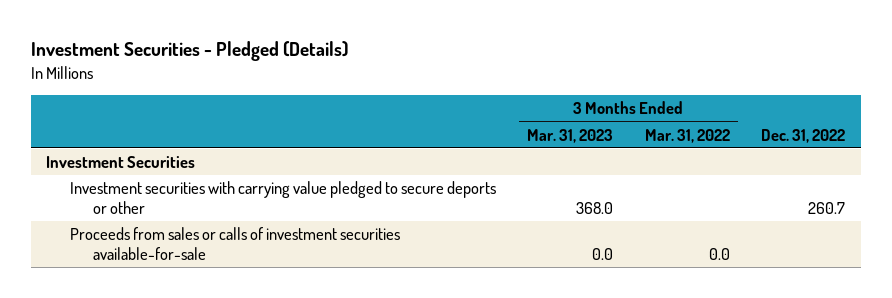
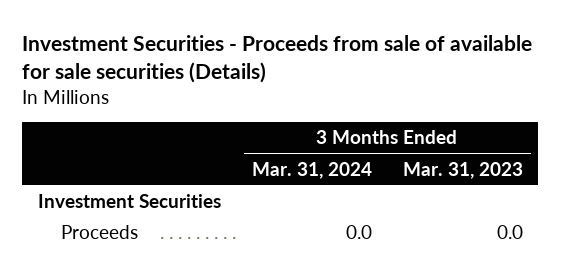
[30,41,348,62] Investment Securities - Pledged (Details) -> [22,34,533,84] Investment Securities - Proceeds from sale of available for sale securities (Details)
[644,128,730,143] Mar. 31, 2022 -> none
[761,128,846,143] Dec. 31, 2022 -> none
none -> [251,161,372,179] Mar. 31, 2024
[69,181,496,215] Investment securities with carrying value pledged to secure deports or other -> none
[69,227,400,261] Proceeds from sales or calls of investment securities available-for-sale -> [61,225,139,240] Proceeds

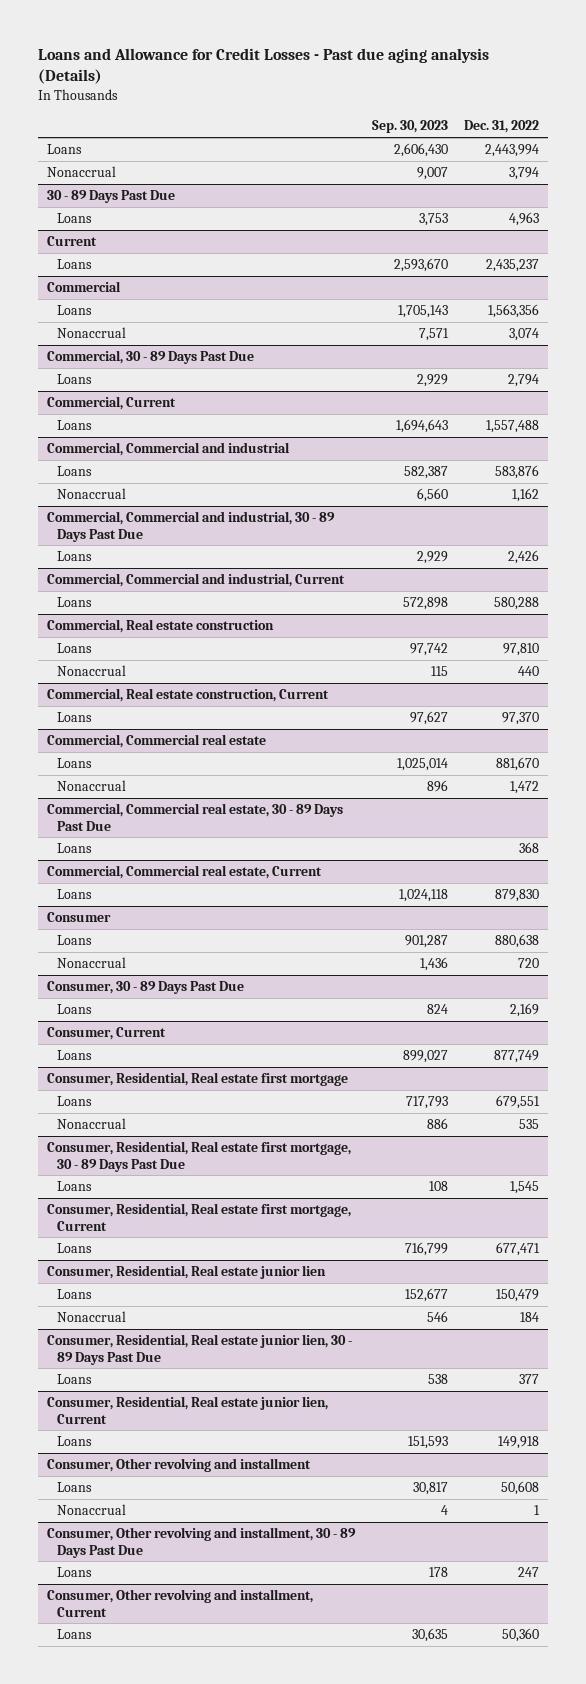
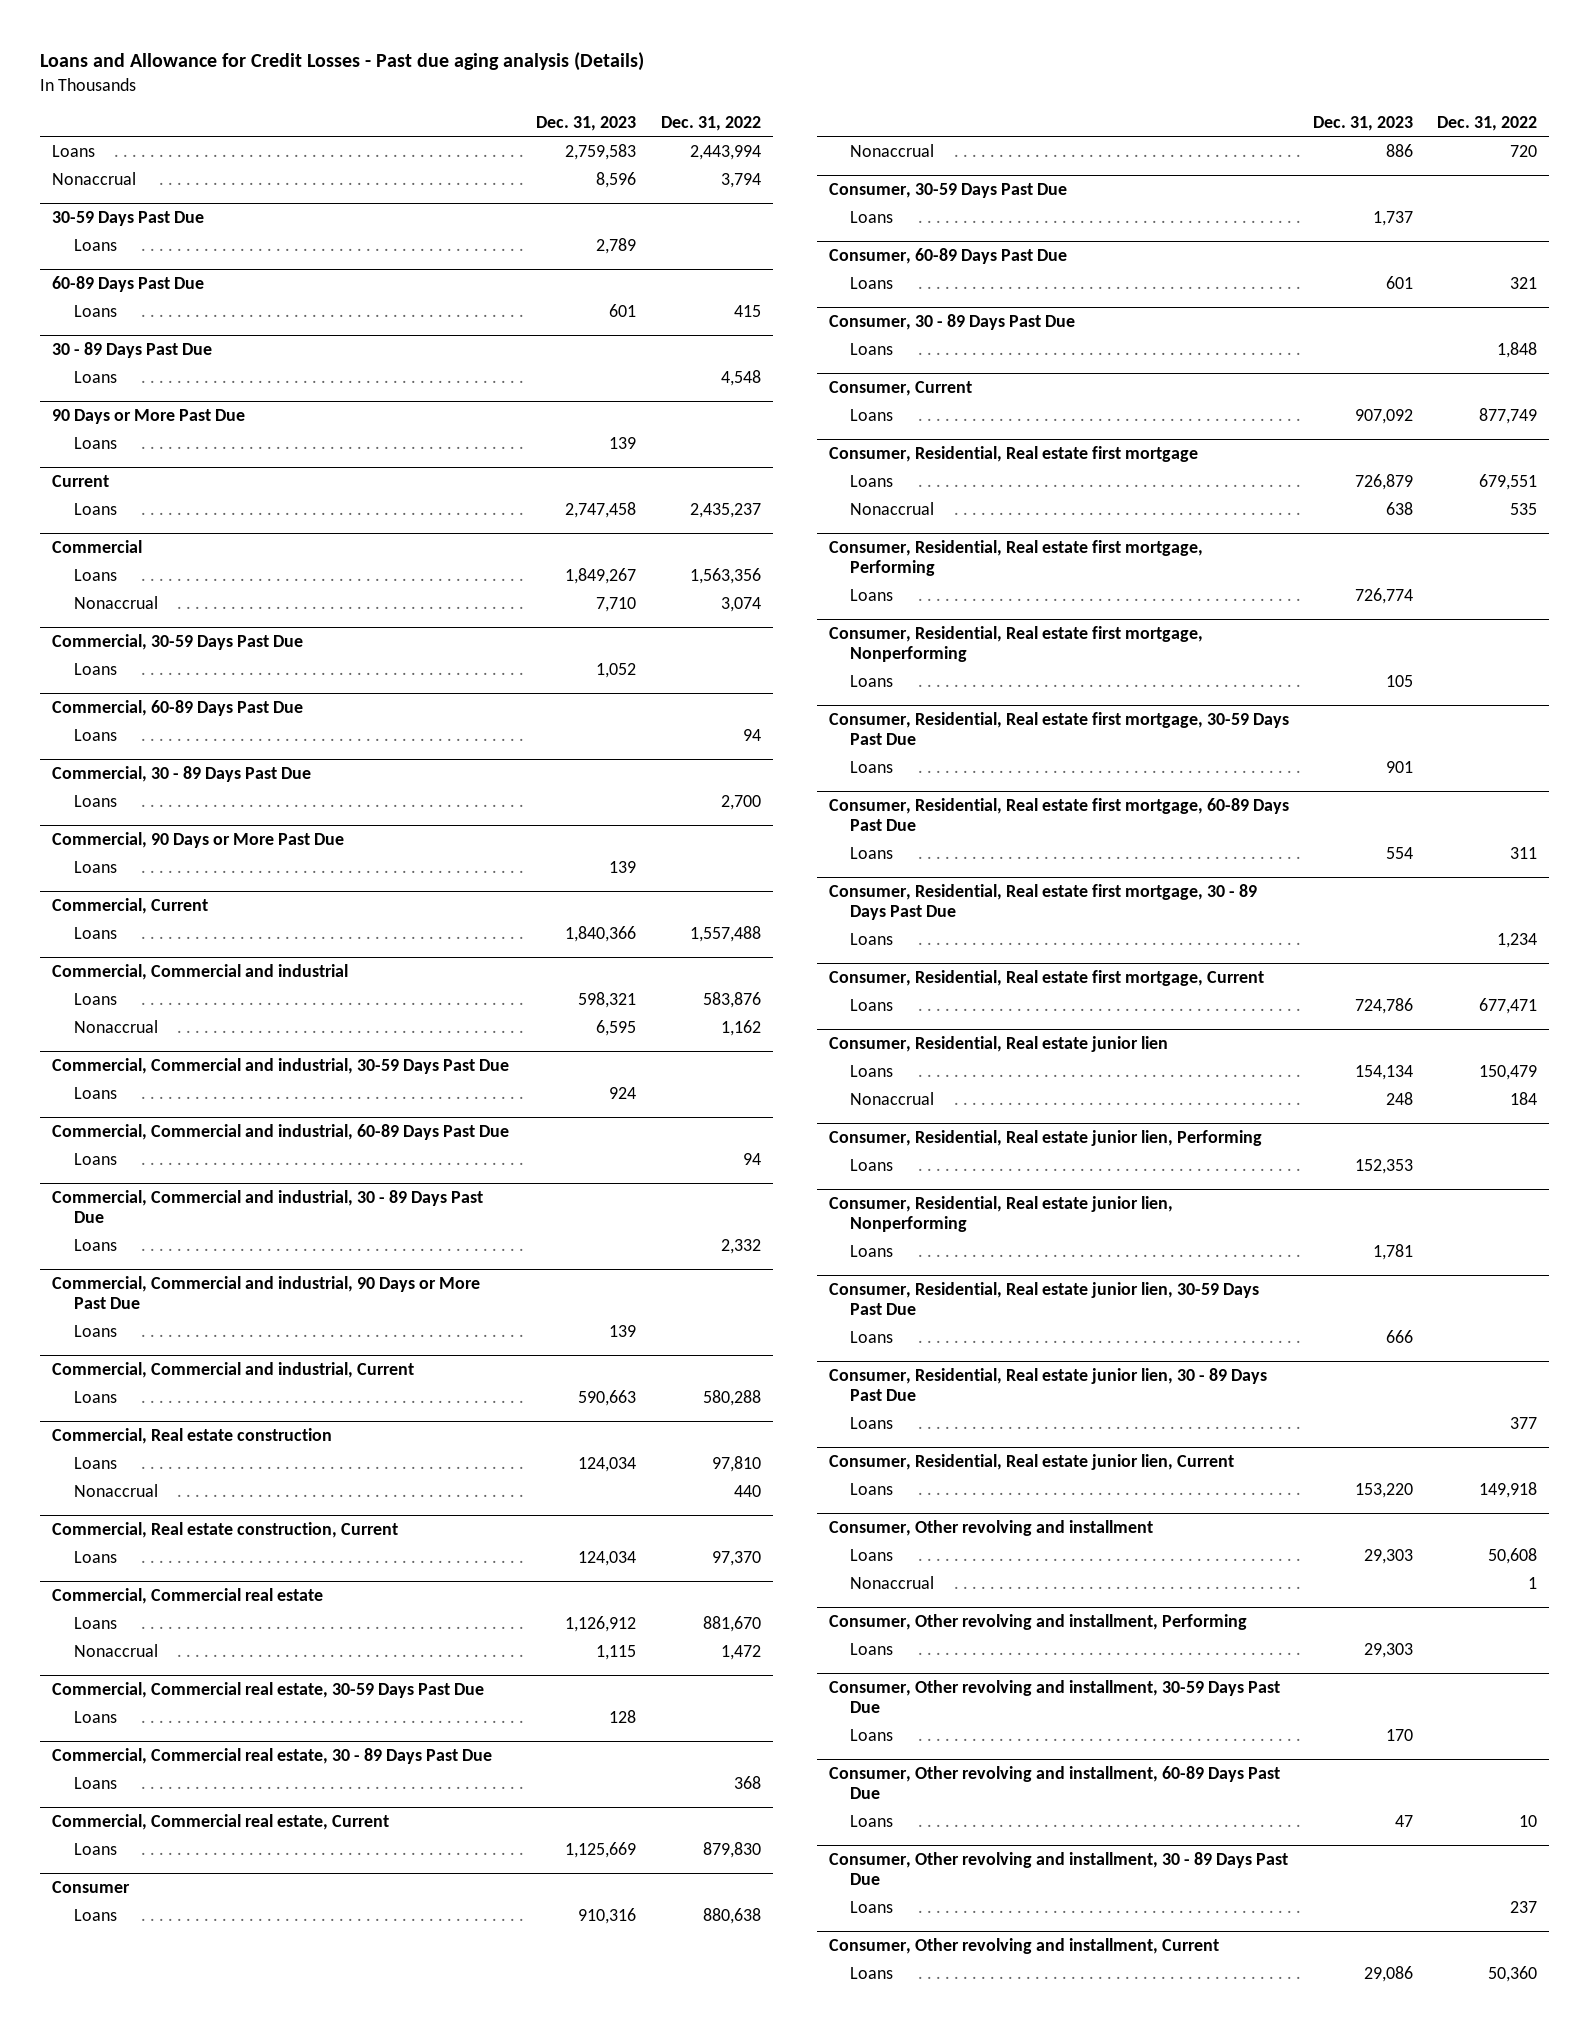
[371,120,448,134] Sep. 30, 2023 -> none
none -> [536,116,637,132] Dec. 31, 2023
none -> [52,210,205,226] 30-59 Days Past Due
none -> [73,238,117,251] Loans
none -> [52,275,205,292] 60-89 Days Past Due
none -> [73,304,117,317] Loans
[509,212,540,227] 4,963 -> [720,369,761,386] 4,548
none -> [52,408,246,424] 90 Days or More Past Due
none -> [73,436,117,449] Loans
none -> [52,633,304,650] Commercial, 30-59 Days Past Due
none -> [73,662,117,675] Loans
none -> [52,699,304,716] Commercial, 60-89 Days Past Due
none -> [73,728,117,741] Loans
[508,374,540,388] 2,794 -> [720,794,761,810] 2,700
none -> [52,831,345,848] Commercial, 90 Days or More Past Due
none -> [73,860,117,873] Loans
none -> [52,1057,510,1074] Commercial, Commercial and industrial, 30-59 Days Past Due
none -> [73,1086,117,1099] Loans
none -> [52,1123,510,1140] Commercial, Commercial and industrial, 60-89 Days Past Due
none -> [73,1152,117,1165] Loans
[508,550,540,565] 2,426 -> [720,1238,761,1254] 2,332
none -> [52,1275,481,1310] Commercial, Commercial and industrial, 90 Days or More Past Due
none -> [73,1324,117,1337] Loans
none -> [52,1681,485,1698] Commercial, Commercial real estate, 30-59 Days Past Due
none -> [73,1710,117,1723] Loans
none -> [828,182,1067,198] Consumer, 30-59 Days Past Due
none -> [850,210,894,223] Loans
none -> [828,247,1067,264] Consumer, 60-89 Days Past Due
none -> [850,276,894,289] Loans
[510,1003,540,1018] 2,169 -> [1497,341,1538,358] 1,848
none -> [828,539,1203,577] Consumer, Residential, Real estate first mortgage, Performing
none -> [850,588,894,601] Loans
none -> [828,625,1203,663] Consumer, Residential, Real estate first mortgage, Nonperforming
none -> [850,674,894,687] Loans
none -> [828,711,1289,746] Consumer, Residential, Real estate first mortgage, 30-59 Days Past Due
none -> [850,760,894,773] Loans
none -> [828,797,1289,832] Consumer, Residential, Real estate first mortgage, 60-89 Days Past Due
none -> [850,846,894,859] Loans
[510,1181,540,1195] 1,545 -> [1497,932,1538,948] 1,234
none -> [828,1129,1262,1146] Consumer, Residential, Real estate junior lien, Performing
none -> [850,1158,894,1171] Loans
none -> [828,1195,1173,1233] Consumer, Residential, Real estate junior lien, Nonperforming
none -> [850,1244,894,1257] Loans
none -> [828,1281,1259,1316] Consumer, Residential, Real estate junior lien, 30-59 Days Past Due
none -> [850,1330,894,1343] Loans
none -> [828,1613,1247,1630] Consumer, Other revolving and installment, Performing
none -> [850,1642,894,1655] Loans
none -> [828,1679,1280,1714] Consumer, Other revolving and installment, 30-59 Days Past Due
none -> [850,1728,894,1741] Loans
none -> [828,1765,1280,1800] Consumer, Other revolving and installment, 60-89 Days Past Due
none -> [850,1814,894,1827] Loans
[518,1567,540,1578] 247 -> [1510,1900,1538,1913] 237

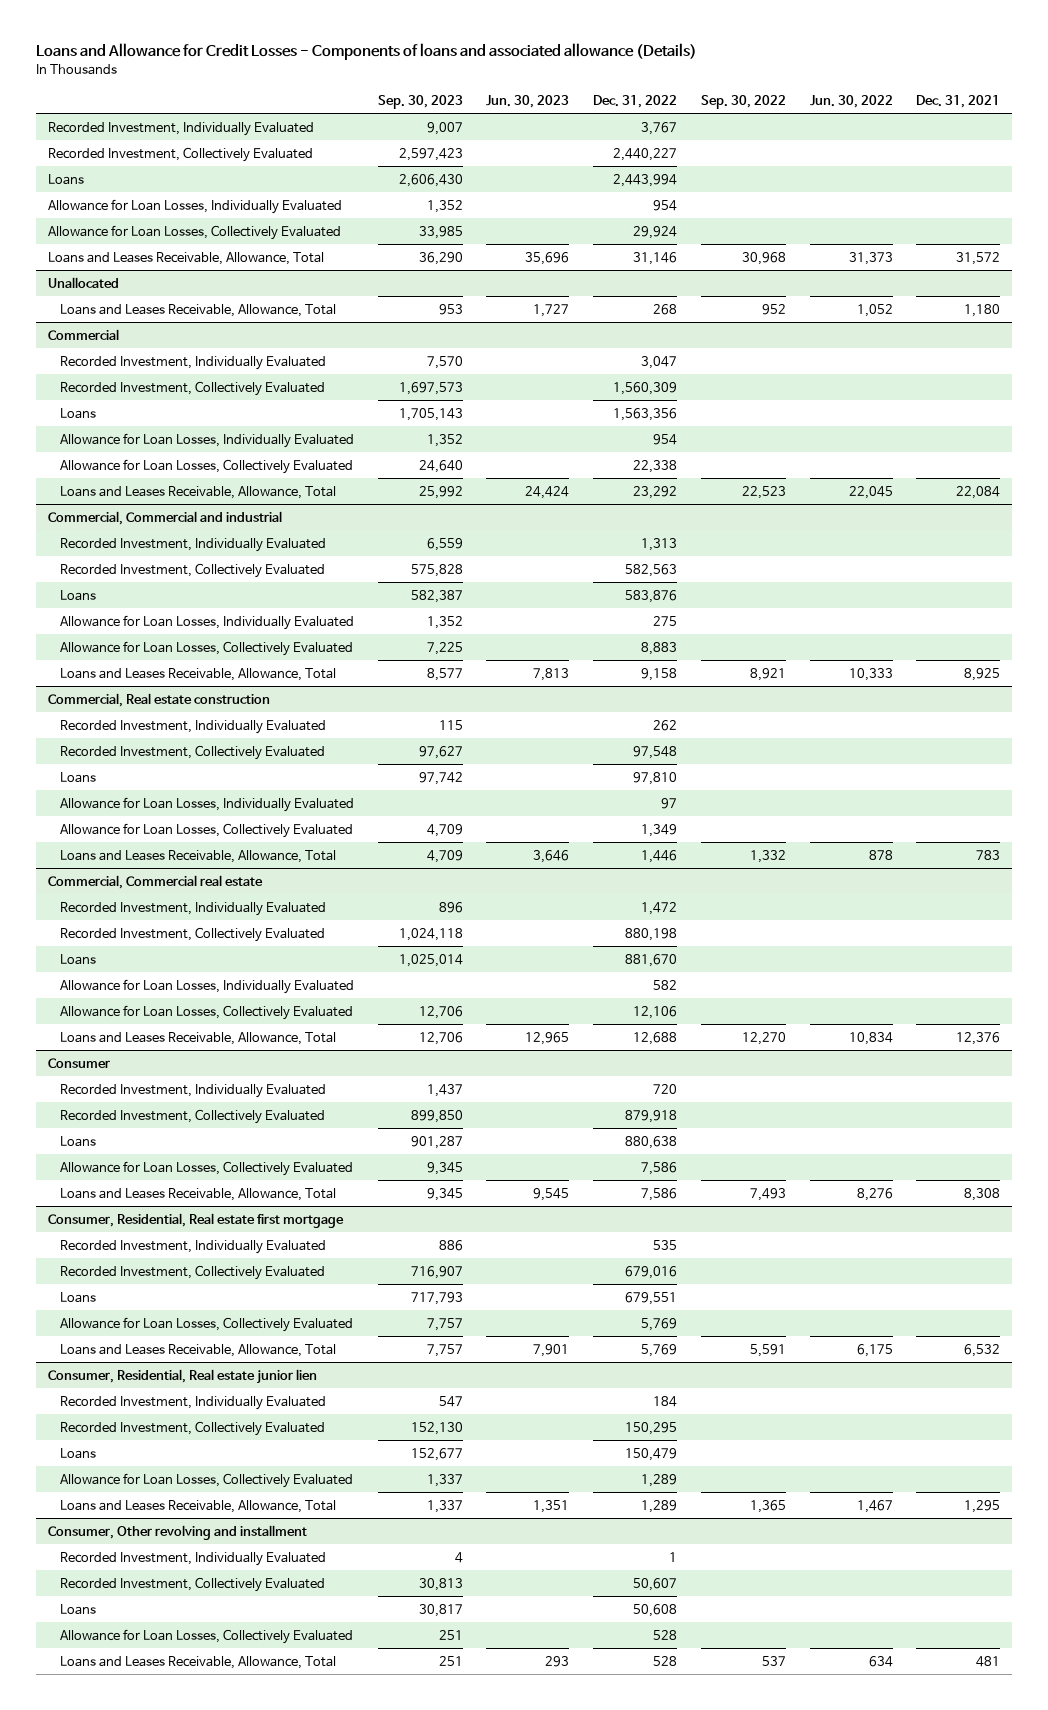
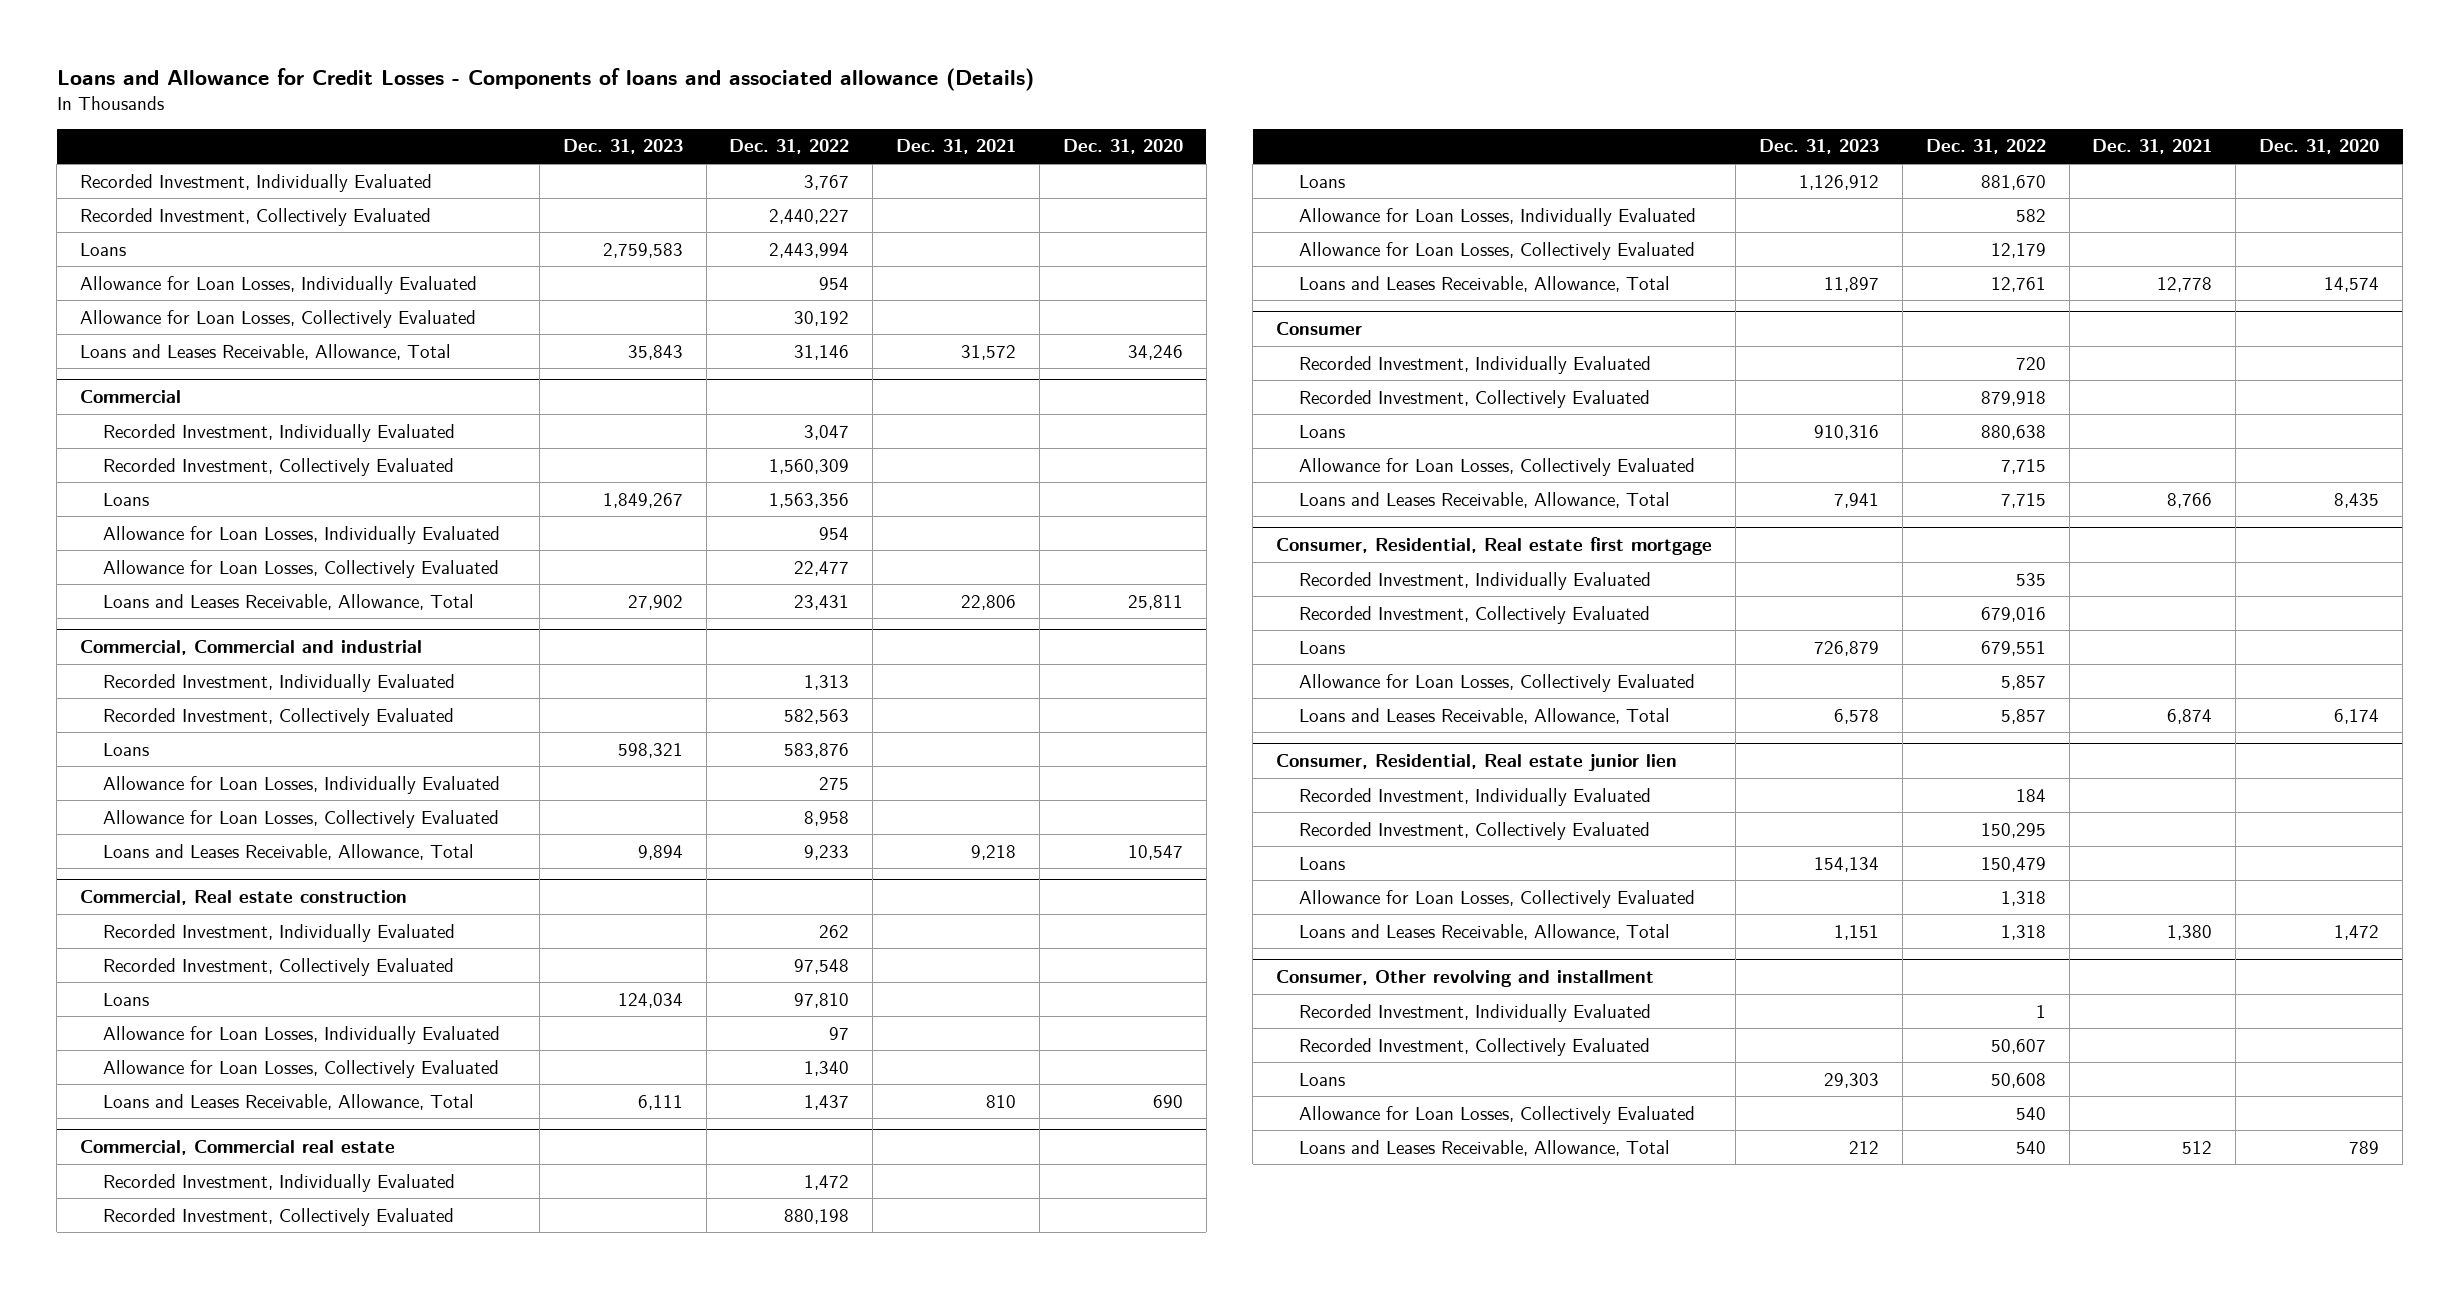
[377,94,463,109] Sep. 30, 2023 -> none
[486,94,570,108] Jun. 30, 2023 -> none
[700,94,786,109] Sep. 30, 2022 -> none
[809,94,893,108] Jun. 30, 2022 -> none
none -> [562,139,683,155] Dec. 31, 2023
none -> [1063,139,1184,155] Dec. 31, 2020
[633,225,678,239] 29,924 -> [794,310,850,326] 30,192
[47,276,119,288] Unallocated -> none
[59,303,336,317] Loans and Leases Receivable, Allowance, Total -> none
[633,459,678,473] 22,338 -> [794,560,850,576] 22,477
[633,485,678,499] 23,292 -> [794,594,850,610] 23,431
[956,485,1001,499] 22,084 -> [961,594,1017,610] 22,806
[641,641,678,655] 8,883 -> [804,810,850,826] 8,958
[641,667,678,681] 9,158 -> [804,844,850,860] 9,233
[964,667,1001,681] 8,925 -> [971,844,1017,860] 9,218
[641,823,678,837] 1,349 -> [804,1060,850,1076] 1,340
[641,849,678,863] 1,446 -> [804,1094,850,1110] 1,437
[976,849,1001,860] 783 -> [986,1094,1017,1108] 810
[633,1005,678,1019] 12,106 -> [1990,242,2046,258] 12,179
[633,1031,678,1045] 12,688 -> [1990,276,2046,292] 12,761
[956,1031,1001,1045] 12,376 -> [2157,276,2213,292] 12,778
[641,1161,678,1175] 7,586 -> [2000,458,2046,474] 7,715
[641,1187,678,1201] 7,586 -> [2000,492,2046,508] 7,715
[964,1187,1001,1201] 8,308 -> [2167,492,2213,508] 8,766
[641,1317,678,1331] 5,769 -> [2000,674,2046,690] 5,857
[641,1343,678,1357] 5,769 -> [2000,708,2046,724] 5,857
[964,1343,1001,1357] 6,532 -> [2167,708,2213,724] 6,874
[641,1473,678,1487] 1,289 -> [2000,890,2046,906] 1,318
[641,1499,678,1513] 1,289 -> [2000,924,2046,940] 1,318
[964,1499,1001,1513] 1,295 -> [2167,924,2213,940] 1,380
[653,1629,678,1640] 528 -> [2015,1106,2046,1120] 540
[653,1655,678,1666] 528 -> [2015,1140,2046,1154] 540
[976,1655,1001,1667] 481 -> [2182,1140,2213,1154] 512

